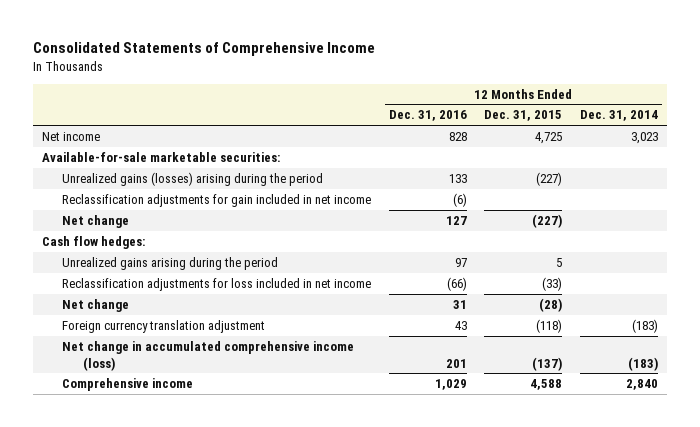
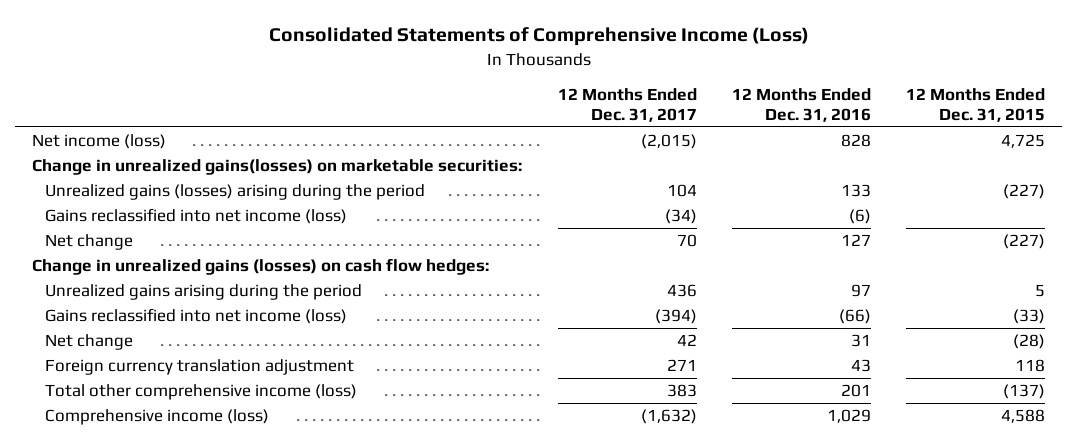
[32,42,375,57] Consolidated Statements of Comprehensive Income -> [268,27,809,47] Consolidated Statements of Comprehensive Income (Loss)
[579,110,658,122] Dec. 31, 2014 -> none
none -> [557,87,697,123] 12 Months Ended Dec. 31, 2017
[41,131,100,141] Net income -> [32,134,167,150] Net income (loss)
[41,151,280,162] Available-for-sale marketable securities: -> [32,159,523,176] Change in unrealized gains(losses) on marketable securities:
[62,193,372,207] Reclassification adjustments for gain included in net income -> none
none -> [44,208,347,225] Gains reclassified into net income (loss)
[41,235,145,249] Cash flow hedges: -> [32,258,490,276] Change in unrealized gains (losses) on cash flow hedges:
[62,277,372,291] Reclassification adjustments for loss included in net income -> [44,308,347,325] Gains reclassified into net income (loss)
[536,318,563,333] (118) -> [1014,359,1045,373] 118
[62,340,355,371] Net change in accumulated comprehensive income (loss) -> [44,384,357,401] Total other comprehensive income (loss)
[62,377,194,391] Comprehensive income -> [44,409,269,426] Comprehensive income (loss)

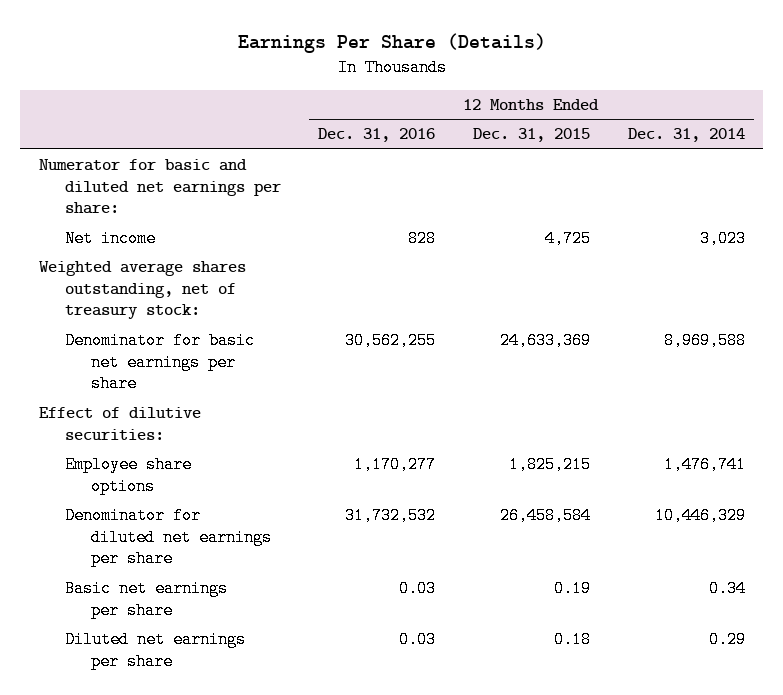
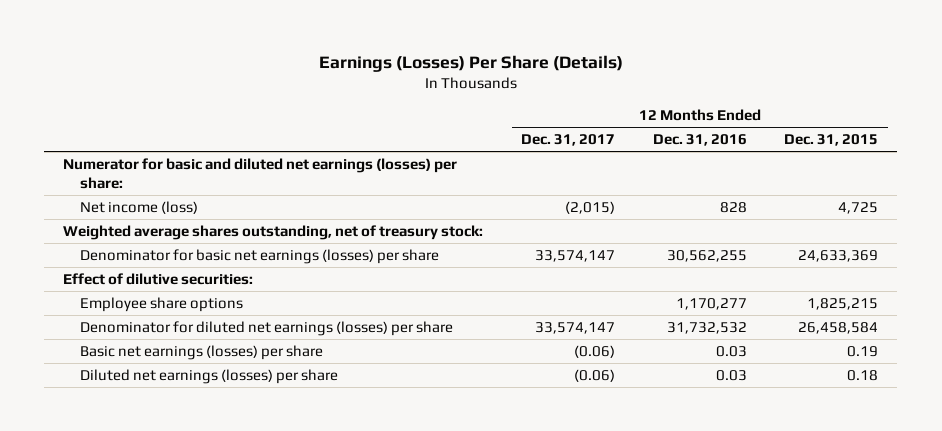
[237,32,546,53] Earnings Per Share (Details) -> [318,54,623,72] Earnings (Losses) Per Share (Details)
[627,128,745,143] Dec. 31, 2014 -> none
none -> [520,134,615,147] Dec. 31, 2017
[38,159,281,215] Numerator for basic and diluted net earnings per share: -> [63,157,458,190] Numerator for basic and diluted net earnings (losses) per share:
[64,230,156,248] Net income -> [79,200,198,214] Net income (loss)
[64,332,255,393] Denominator for basic net earnings per share -> [79,248,439,264] Denominator for basic net earnings (losses) per share
[64,507,272,568] Denominator for diluted net earnings per share -> [79,320,453,336] Denominator for diluted net earnings (losses) per share
[64,580,228,619] Basic net earnings per share -> [79,344,323,360] Basic net earnings (losses) per share
[64,631,246,670] Diluted net earnings per share -> [79,368,338,384] Diluted net earnings (losses) per share

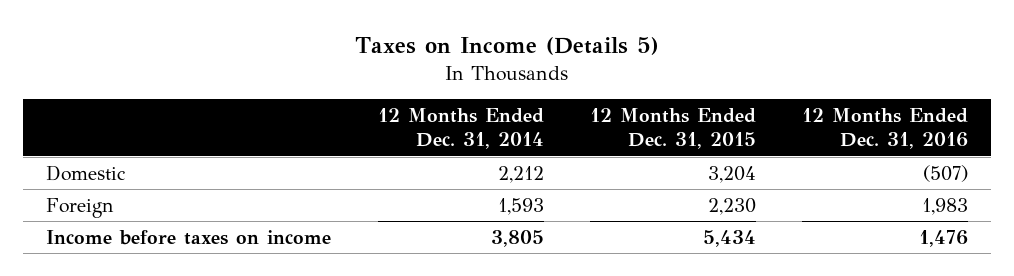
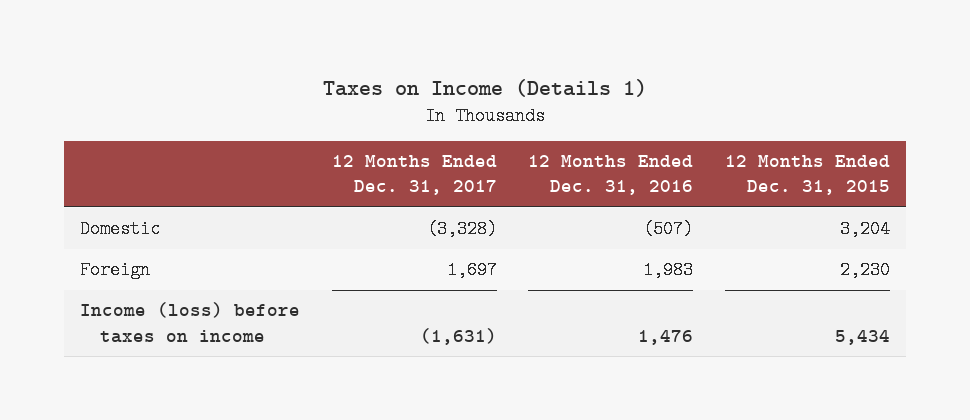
[355,37,660,56] Taxes on Income (Details 5) -> [322,78,647,97] Taxes on Income (Details 1)
[377,107,544,150] 12 Months Ended Dec. 31, 2014 -> none
none -> [331,155,497,196] 12 Months Ended Dec. 31, 2017
[46,229,332,245] Income before taxes on income -> [79,302,300,343] Income (loss) before taxes on income

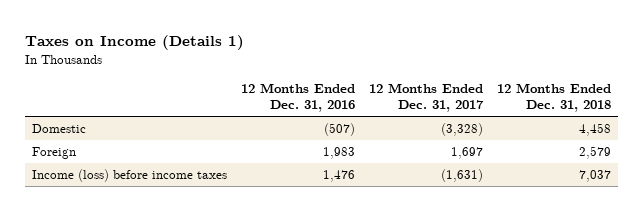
[724,155,890,196] 12 Months Ended Dec. 31, 2015 -> none
none -> [497,82,612,113] 12 Months Ended Dec. 31, 2018
[79,302,300,343] Income (loss) before taxes on income -> [32,169,228,183] Income (loss) before income taxes

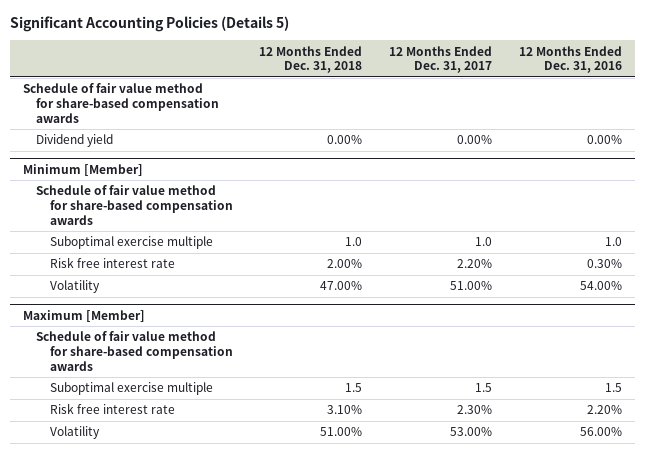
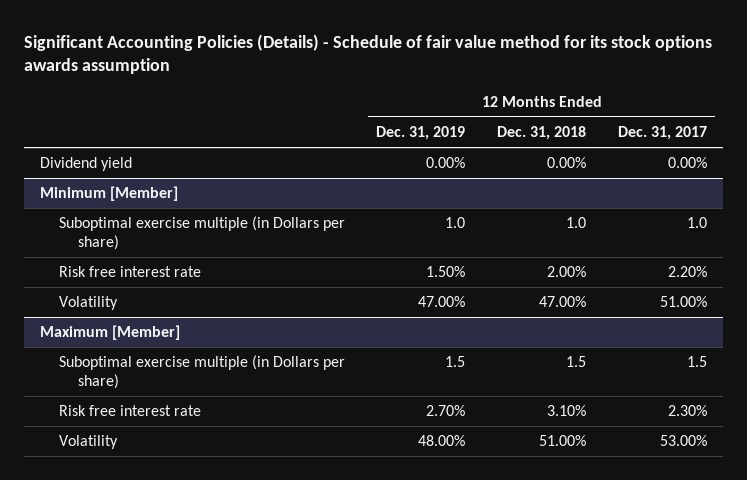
[9,16,289,33] Significant Accounting Policies (Details 5) -> [23,33,712,75] Significant Accounting Policies (Details) - Schedule of fair value method for its stock options awards assumption
[518,45,622,74] 12 Months Ended Dec. 31, 2016 -> none
none -> [376,125,466,140] Dec. 31, 2019
[23,83,220,123] Schedule of fair value method for share-based compensation awards -> none
[36,185,233,225] Schedule of fair value method for share-based compensation awards -> none
[49,236,213,250] Suboptimal exercise multiple -> [58,216,345,250] Suboptimal exercise multiple (in Dollars per share)
[36,331,233,371] Schedule of fair value method for share-based compensation awards -> none
[49,382,213,396] Suboptimal exercise multiple -> [58,355,345,389] Suboptimal exercise multiple (in Dollars per share)

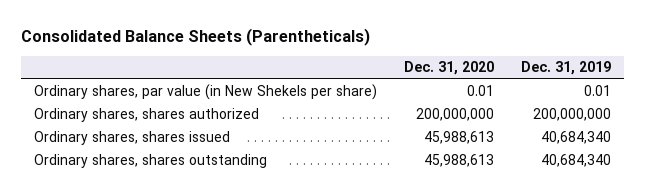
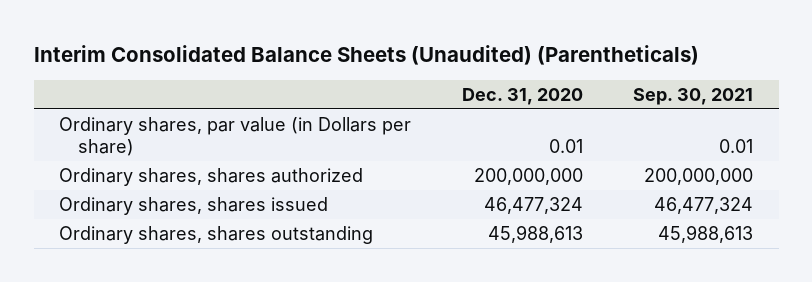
[20,28,370,47] Consolidated Balance Sheets (Parentheticals) -> [33,44,699,65] Interim Consolidated Balance Sheets (Unaudited) (Parentheticals)
[520,61,611,76] Dec. 31, 2019 -> none
none -> [633,87,754,105] Sep. 30, 2021
[34,84,378,101] Ordinary shares, par value (in New Shekels per share) -> [59,117,412,157] Ordinary shares, par value (in Dollars per share)
[423,131,494,145] 45,988,613 -> [483,197,583,215] 46,477,324

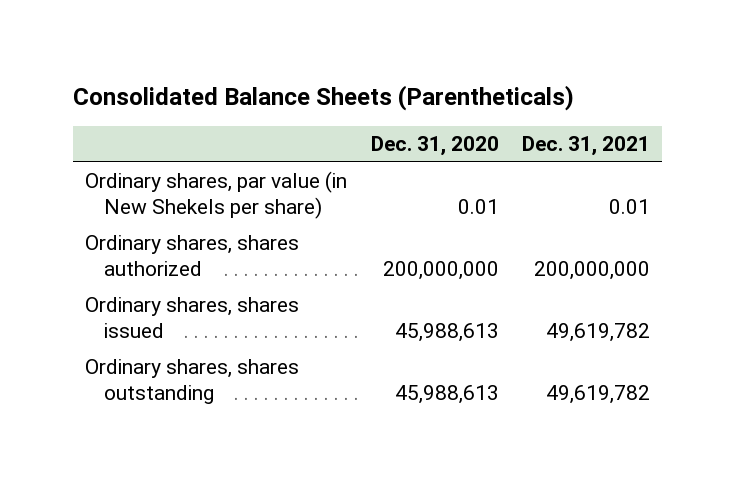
[33,44,699,65] Interim Consolidated Balance Sheets (Unaudited) (Parentheticals) -> [72,85,574,112] Consolidated Balance Sheets (Parentheticals)
[633,87,754,105] Sep. 30, 2021 -> none
none -> [522,136,651,157] Dec. 31, 2021
[59,117,412,157] Ordinary shares, par value (in Dollars per share) -> [84,171,347,220] Ordinary shares, par value (in New Shekels per share)
[483,197,583,215] 46,477,324 -> [394,323,499,343] 45,988,613

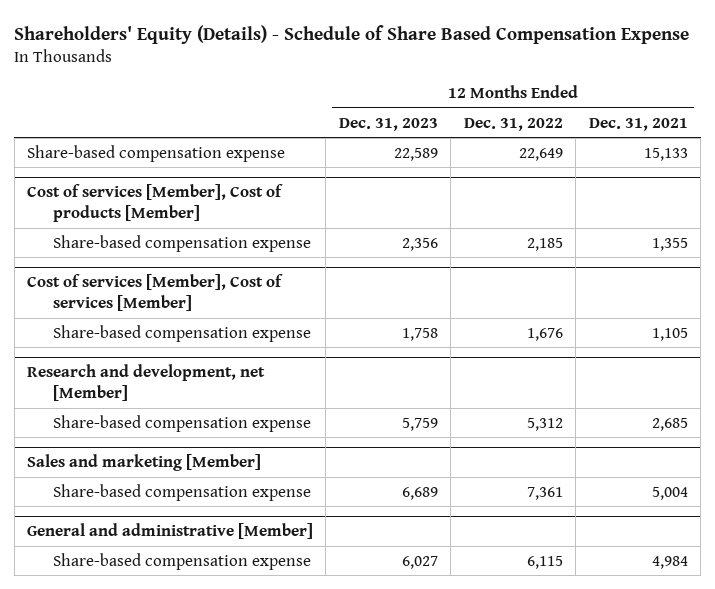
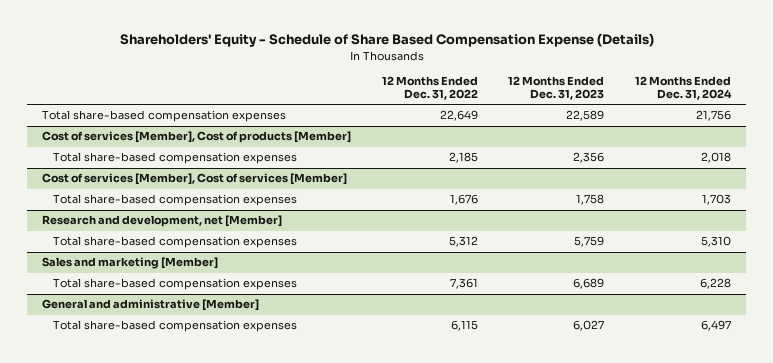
[14,24,690,44] Shareholders' Equity (Details) - Schedule of Share Based Compensation Expense -> [119,33,654,48] Shareholders' Equity - Schedule of Share Based Compensation Expense (Details)
[588,117,688,131] Dec. 31, 2021 -> none
none -> [634,76,732,101] 12 Months Ended Dec. 31, 2024
[27,144,286,162] Share-based compensation expense -> [42,110,287,123] Total share-based compensation expenses
[52,234,311,252] Share-based compensation expense -> [52,152,297,165] Total share-based compensation expenses
[52,324,311,342] Share-based compensation expense -> [52,194,297,207] Total share-based compensation expenses
[52,414,311,432] Share-based compensation expense -> [52,236,297,249] Total share-based compensation expenses
[52,483,311,501] Share-based compensation expense -> [52,278,297,291] Total share-based compensation expenses
[52,552,311,570] Share-based compensation expense -> [52,320,297,333] Total share-based compensation expenses

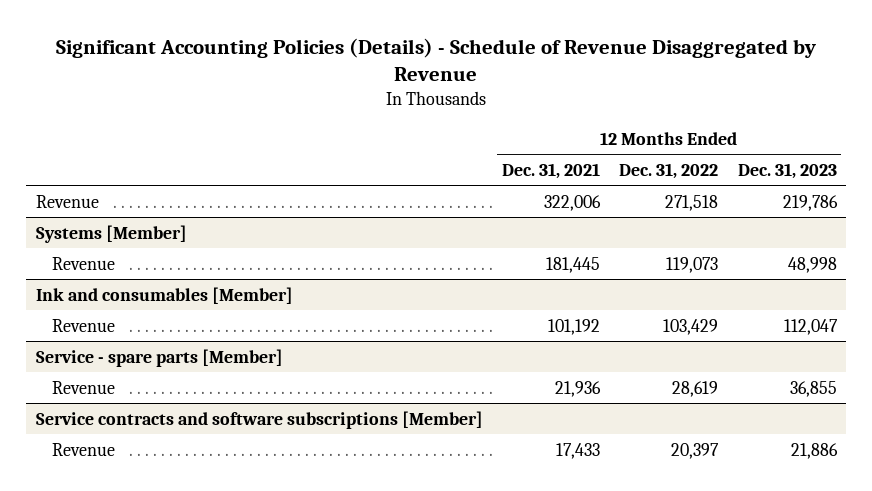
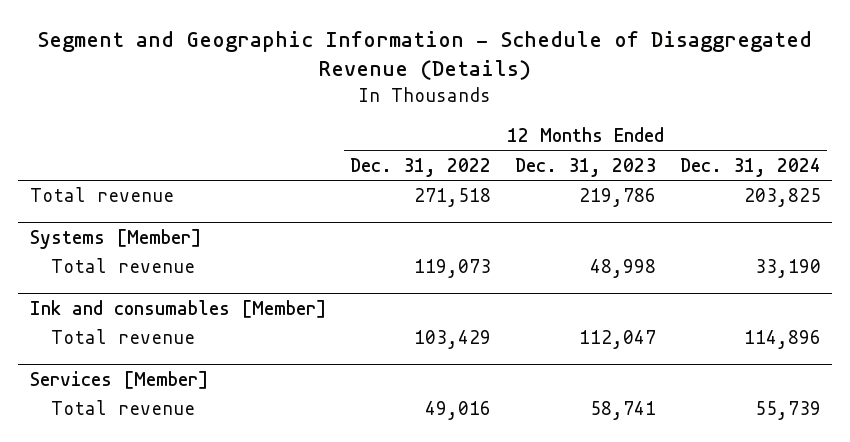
[56,37,817,82] Significant Accounting Policies (Details) - Schedule of Revenue Disaggregated by Revenue -> [37,31,813,81] Segment and Geographic Information - Schedule of Disaggregated Revenue (Details)
[502,162,601,179] Dec. 31, 2021 -> none
none -> [679,157,821,177] Dec. 31, 2024
[35,194,99,208] Revenue -> [29,187,174,203] Total revenue
[51,256,115,270] Revenue -> [50,258,195,274] Total revenue
[35,348,283,367] Service - spare parts [Member] -> none
[35,410,483,429] Service contracts and software subscriptions [Member] -> none
[51,442,115,456] Revenue -> none
[51,318,115,332] Revenue -> [50,329,195,345] Total revenue
none -> [29,370,209,389] Services [Member]
[51,380,115,394] Revenue -> [50,400,195,416] Total revenue
[672,380,719,397] 28,619 -> [425,401,492,421] 49,016
[789,380,837,397] 36,855 -> [590,401,657,421] 58,741

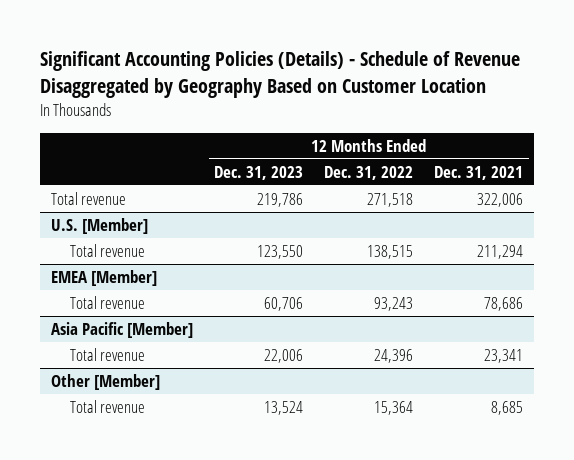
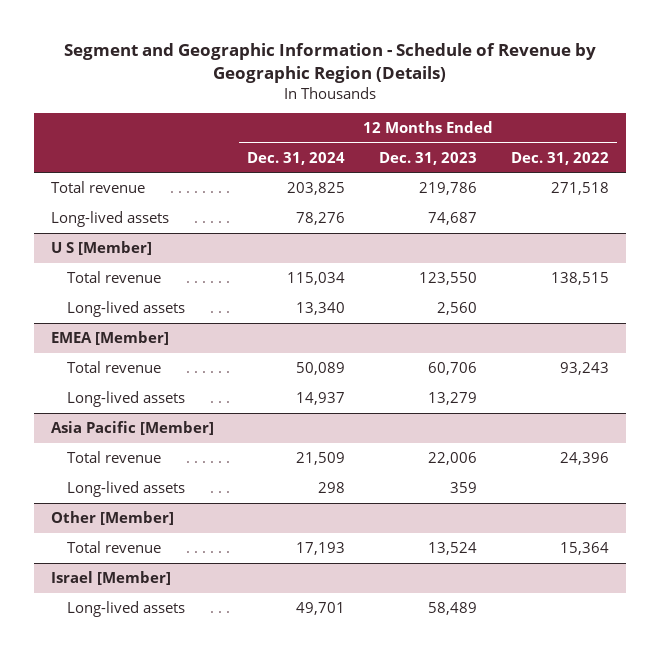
[39,51,520,98] Significant Accounting Policies (Details) - Schedule of Revenue Disaggregated by Geography Based on Customer Location -> [63,43,596,84] Segment and Geographic Information - Schedule of Revenue by Geographic Region (Details)
[434,165,524,180] Dec. 31, 2021 -> none
none -> [247,151,346,165] Dec. 31, 2024
none -> [50,210,169,227] Long-lived assets
[50,218,148,235] U.S. [Member] -> [50,240,152,255] U S [Member]
none -> [67,300,186,317] Long-lived assets
none -> [67,390,186,407] Long-lived assets
none -> [67,480,186,497] Long-lived assets
none -> [50,570,171,585] Israel [Member]
none -> [67,600,186,617] Long-lived assets

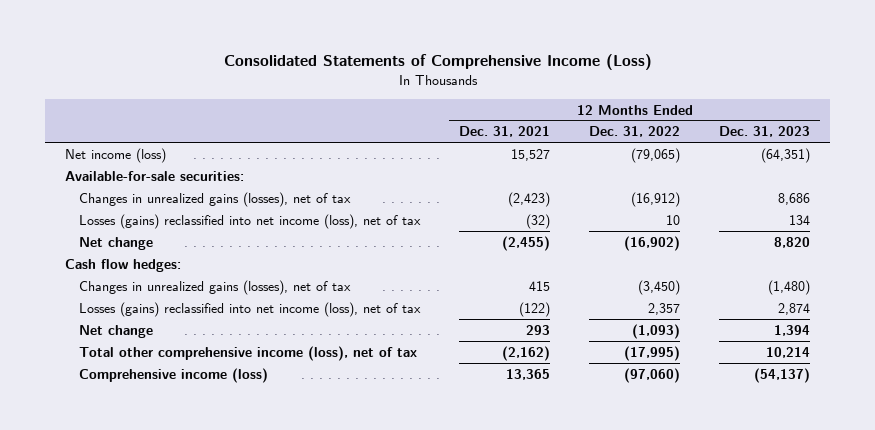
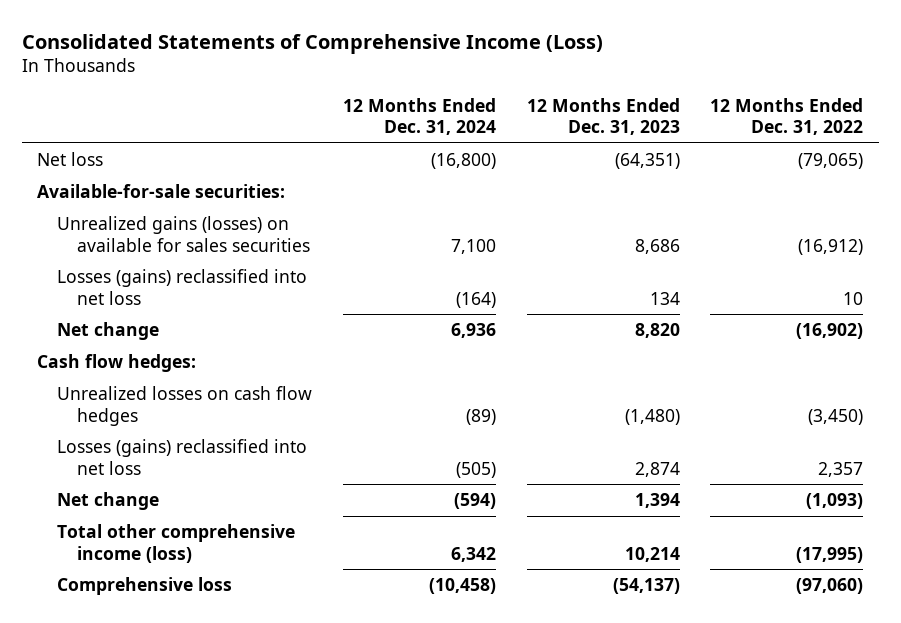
[459,126,551,138] Dec. 31, 2021 -> none
none -> [342,97,496,135] 12 Months Ended Dec. 31, 2024
[64,147,166,163] Net income (loss) -> [37,152,104,167] Net loss
[79,191,352,207] Changes in unrealized gains (losses), net of tax -> [57,216,311,252] Unrealized gains (losses) on available for sales securities
[79,213,422,229] Losses (gains) reclassified into net income (loss), net of tax -> [57,269,308,305] Losses (gains) reclassified into net loss
[79,279,352,295] Changes in unrealized gains (losses), net of tax -> [57,386,313,426] Unrealized losses on cash flow hedges
[79,301,422,317] Losses (gains) reclassified into net income (loss), net of tax -> [57,439,308,475] Losses (gains) reclassified into net loss
[79,345,418,361] Total other comprehensive income (loss), net of tax -> [57,524,296,563] Total other comprehensive income (loss)
[79,367,269,383] Comprehensive income (loss) -> [57,577,233,596] Comprehensive loss

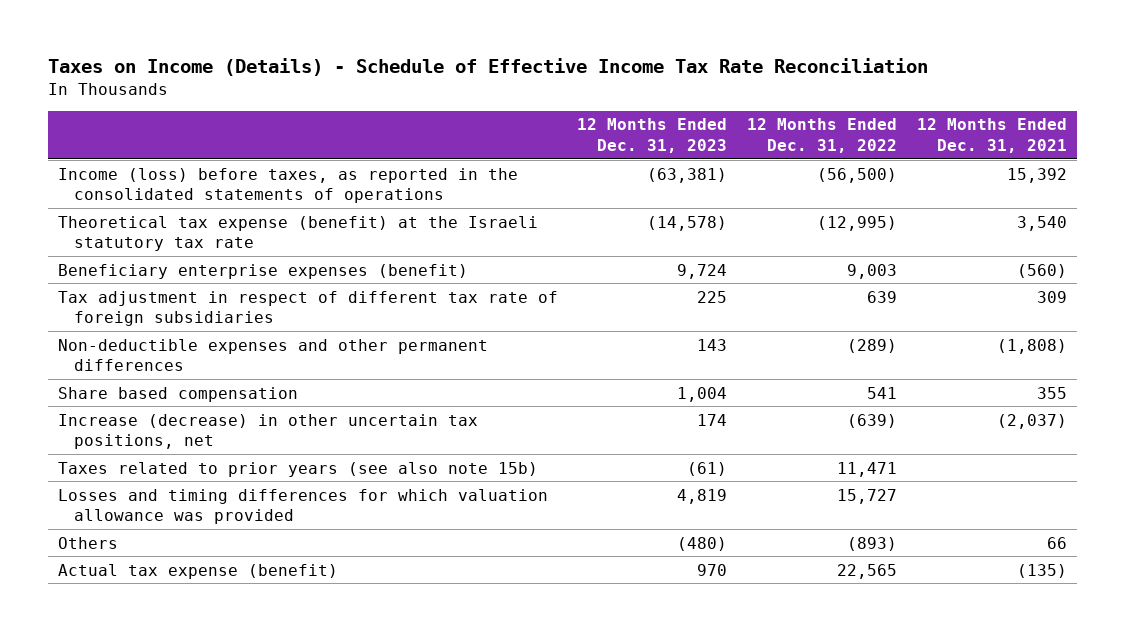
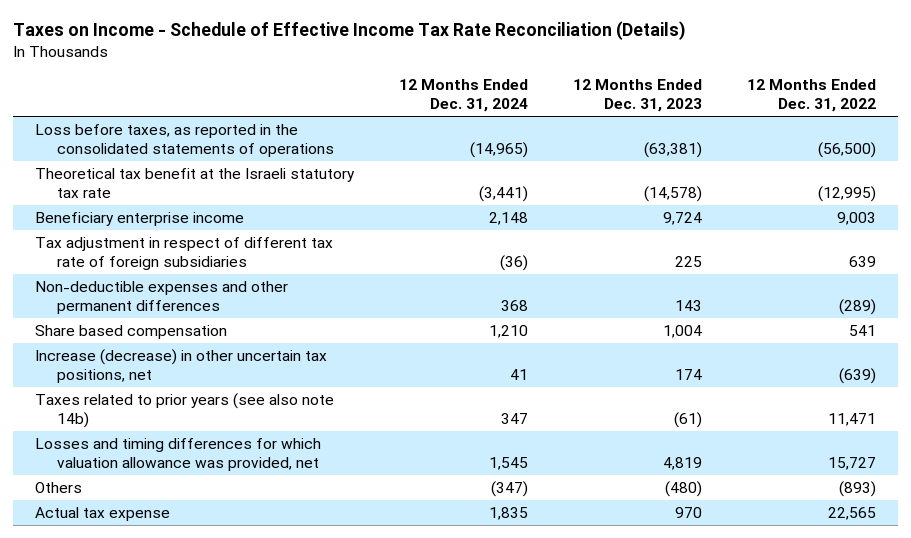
[47,57,928,76] Taxes on Income (Details) - Schedule of Effective Income Tax Rate Reconciliation -> [12,21,686,41] Taxes on Income - Schedule of Effective Income Tax Rate Reconciliation (Details)
[917,118,1068,153] 12 Months Ended Dec. 31, 2021 -> none
none -> [399,79,529,112] 12 Months Ended Dec. 31, 2024
[57,167,518,204] Income (loss) before taxes, as reported in the consolidated statements of operations -> [35,124,334,157] Loss before taxes, as reported in the consolidated statements of operations
[57,215,538,252] Theoretical tax expense (benefit) at the Israeli statutory tax rate -> [35,168,356,198] Theoretical tax benefit at the Israeli statutory tax rate
[57,263,468,279] Beneficiary enterprise expenses (benefit) -> [35,212,245,227] Beneficiary enterprise income
[57,461,538,477] Taxes related to prior years (see also note 15b) -> [35,393,335,428] Taxes related to prior years (see also note 14b)
[57,488,548,525] Losses and timing differences for which valuation allowance was provided -> [35,438,322,471] Losses and timing differences for which valuation allowance was provided, net
[57,563,338,579] Actual tax expense (benefit) -> [35,507,171,522] Actual tax expense

